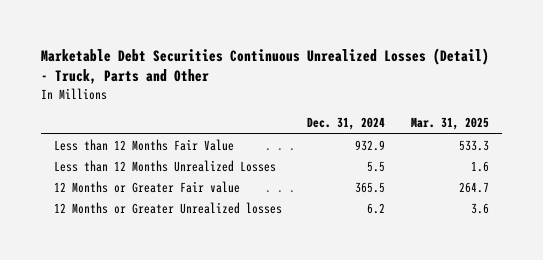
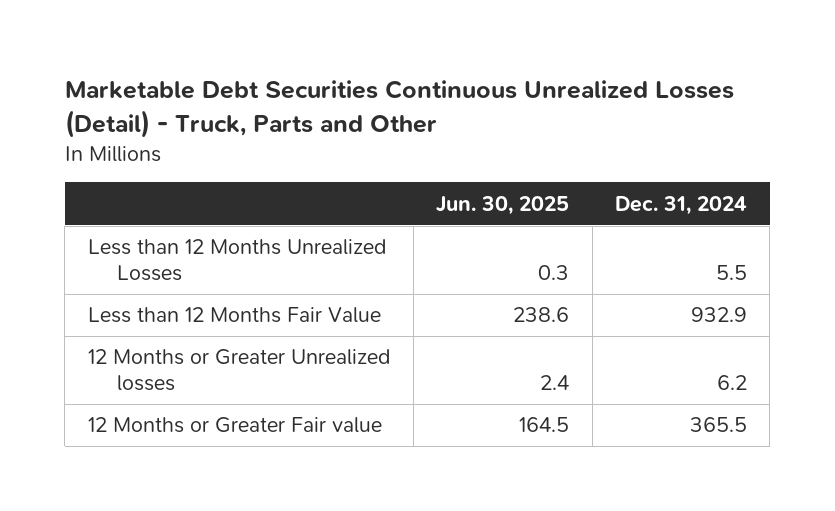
[411,117,490,131] Mar. 31, 2025 -> none
none -> [436,195,570,215] Jun. 30, 2025
[53,139,234,152] Less than 12 Months Fair Value -> [87,307,381,324] Less than 12 Months Fair Value
[53,181,240,194] 12 Months or Greater Fair value -> [87,417,382,434] 12 Months or Greater Fair value

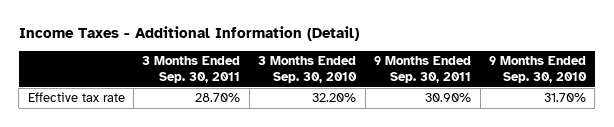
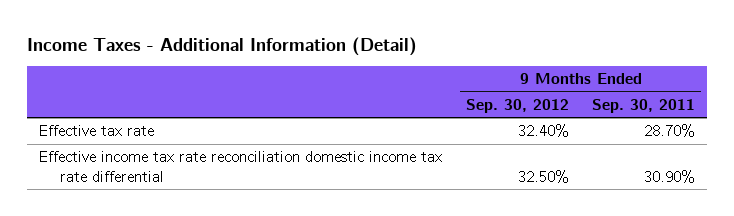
[142,56,241,84] 3 Months Ended Sep. 30, 2011 -> none
[258,56,358,84] 3 Months Ended Sep. 30, 2010 -> none
[488,56,587,84] 9 Months Ended Sep. 30, 2010 -> none
none -> [465,98,569,113] Sep. 30, 2012
[425,93,472,103] 30.90% -> [644,124,696,138] 28.70%
none -> [38,151,443,182] Effective income tax rate reconciliation domestic income tax rate differential

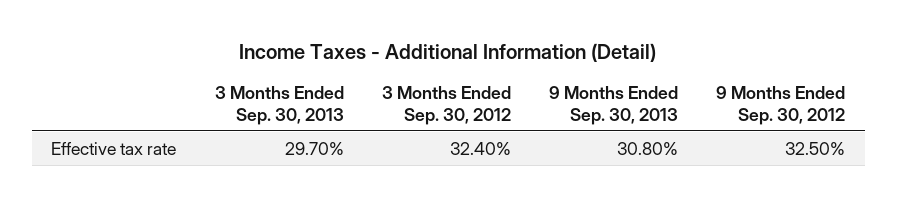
[592,98,696,113] Sep. 30, 2011 -> none
none -> [214,86,344,125] 3 Months Ended Sep. 30, 2013
none -> [381,86,511,125] 3 Months Ended Sep. 30, 2012
none -> [549,86,679,125] 9 Months Ended Sep. 30, 2013
[38,151,443,182] Effective income tax rate reconciliation domestic income tax rate differential -> none
[517,124,569,138] 32.40% -> [785,141,846,155] 32.50%

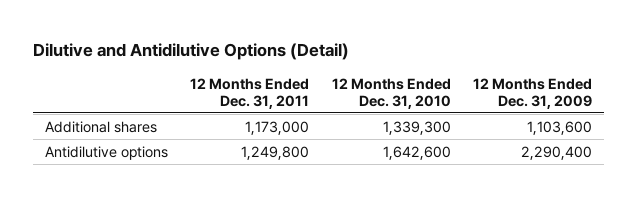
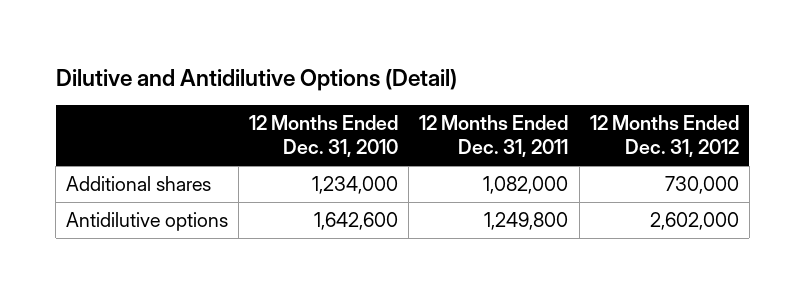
[473,77,593,109] 12 Months Ended Dec. 31, 2009 -> none
none -> [589,115,739,158] 12 Months Ended Dec. 31, 2012
[245,120,310,135] 1,173,000 -> [483,176,569,195] 1,082,000
[382,120,451,135] 1,339,300 -> [312,176,399,195] 1,234,000

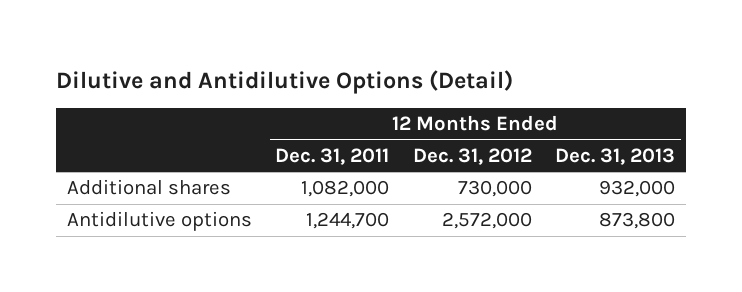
[249,115,399,158] 12 Months Ended Dec. 31, 2010 -> none
none -> [554,148,675,166] Dec. 31, 2013
[484,212,569,231] 1,249,800 -> [306,212,390,230] 1,244,700
[649,212,739,231] 2,602,000 -> [441,212,532,230] 2,572,000

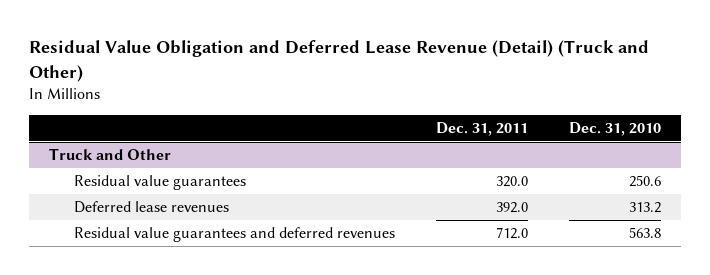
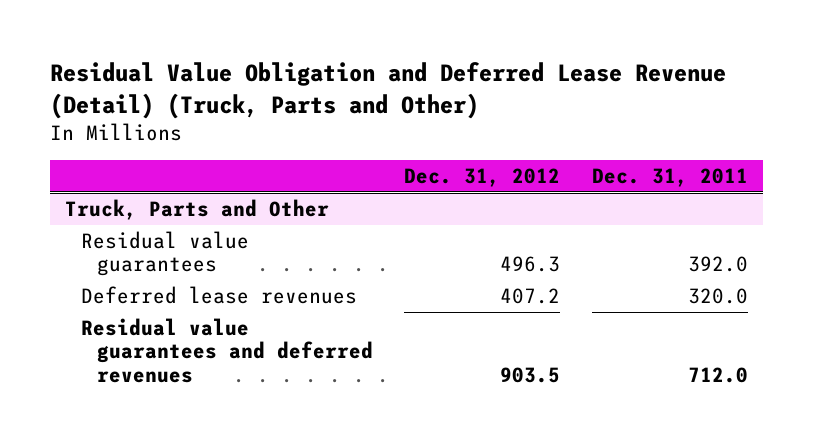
[28,40,649,83] Residual Value Obligation and Deferred Lease Revenue (Detail) (Truck and Other) -> [49,62,726,119] Residual Value Obligation and Deferred Lease Revenue (Detail) (Truck, Parts and Other)
[568,122,661,137] Dec. 31, 2010 -> none
none -> [404,168,561,188] Dec. 31, 2012
[49,147,172,160] Truck and Other -> [65,198,330,220] Truck, Parts and Other
[496,175,529,187] 320.0 -> [687,256,748,273] 392.0
[496,201,529,213] 392.0 -> [687,287,748,304] 320.0

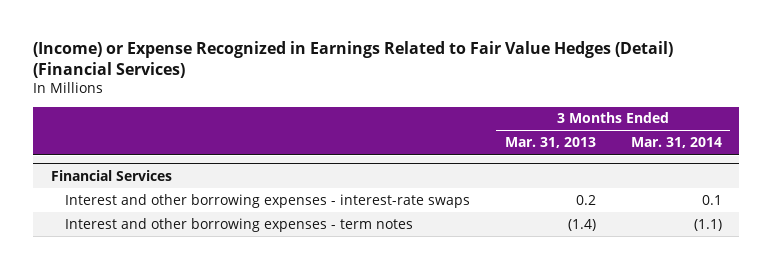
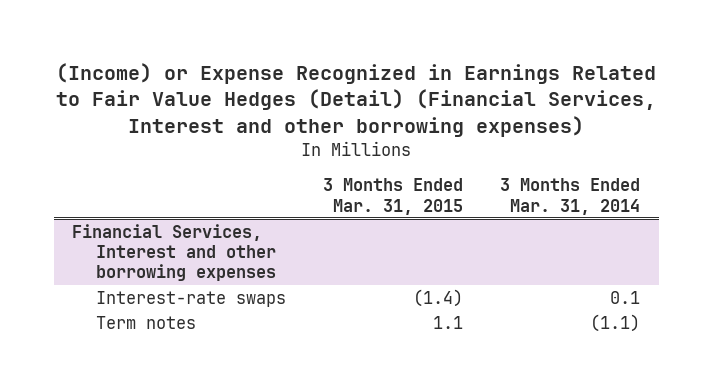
[33,41,674,79] (Income) or Expense Recognized in Earnings Related to Fair Value Hedges (Detail) (Financial Services) -> [56,62,657,137] (Income) or Expense Recognized in Earnings Related to Fair Value Hedges (Detail) (Financial Services, Interest and other borrowing expenses)
[504,137,596,149] Mar. 31, 2013 -> none
none -> [322,178,463,215] 3 Months Ended Mar. 31, 2015
[50,169,172,181] Financial Services -> none
none -> [72,223,276,282] Financial Services, Interest and other borrowing expenses
[64,193,470,208] Interest and other borrowing expenses - interest-rate swaps -> [95,290,286,307] Interest-rate swaps
[64,217,413,232] Interest and other borrowing expenses - term notes -> [95,315,196,329] Term notes

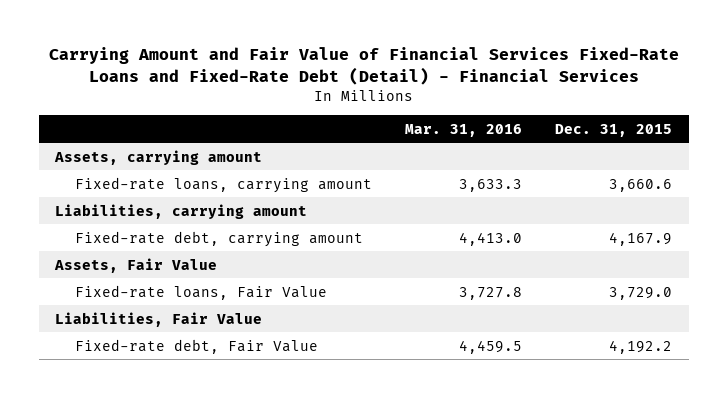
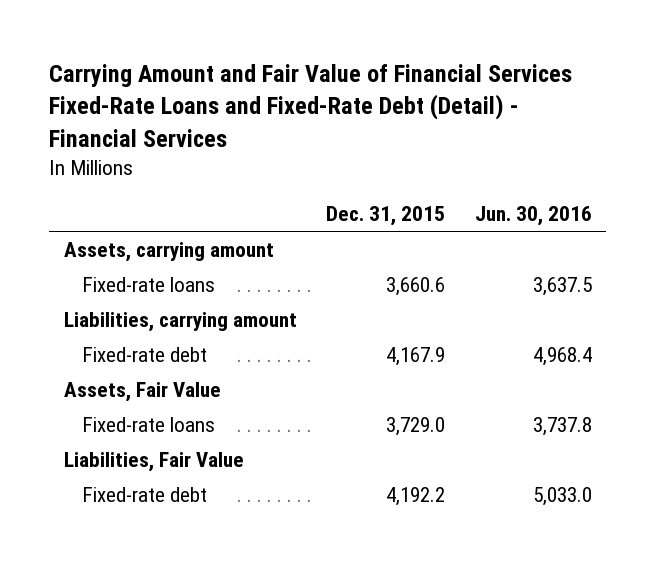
[405,123,523,137] Mar. 31, 2016 -> none
none -> [474,205,592,226] Jun. 30, 2016
[74,176,372,193] Fixed-rate loans, carrying amount -> [82,277,216,293] Fixed-rate loans
[74,230,363,247] Fixed-rate debt, carrying amount -> [82,347,208,363] Fixed-rate debt
[74,284,327,300] Fixed-rate loans, Fair Value -> [82,417,216,433] Fixed-rate loans
[74,338,318,354] Fixed-rate debt, Fair Value -> [82,487,208,503] Fixed-rate debt

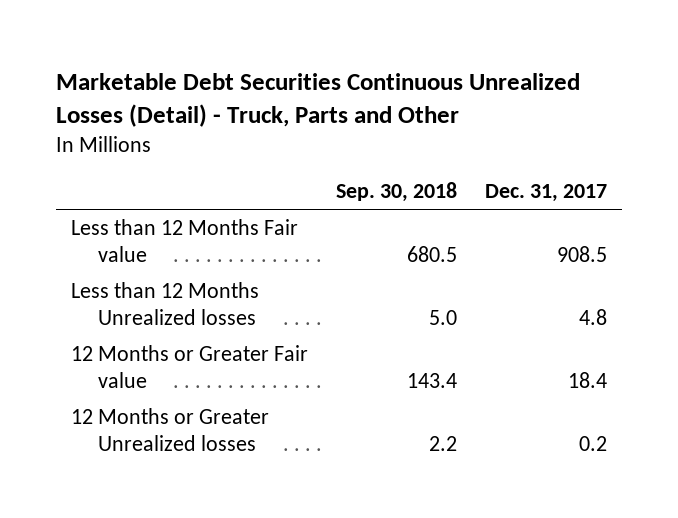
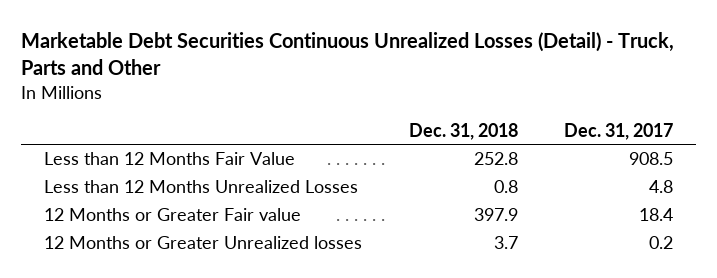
[335,182,457,203] Sep. 30, 2018 -> none
none -> [408,122,518,140] Dec. 31, 2018
[70,218,298,263] Less than 12 Months Fair value -> [44,152,296,166] Less than 12 Months Fair Value
[70,281,259,326] Less than 12 Months Unrealized losses -> [44,180,359,194] Less than 12 Months Unrealized Losses

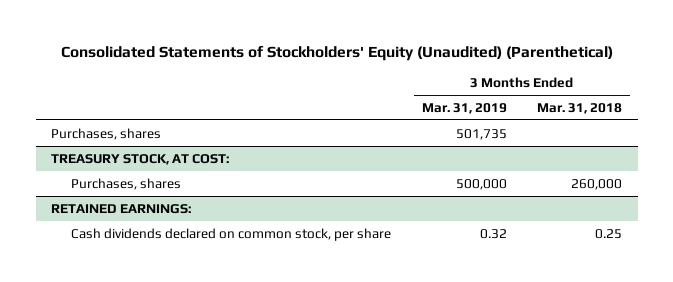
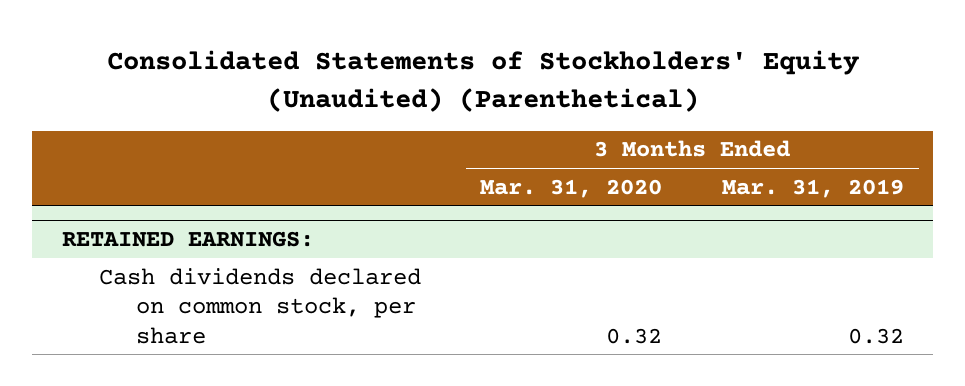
[537,102,623,114] Mar. 31, 2018 -> none
none -> [480,178,663,198] Mar. 31, 2020
[51,127,162,140] Purchases, shares -> none
[51,153,230,165] TREASURY STOCK, AT COST: -> none
[71,177,182,190] Purchases, shares -> none

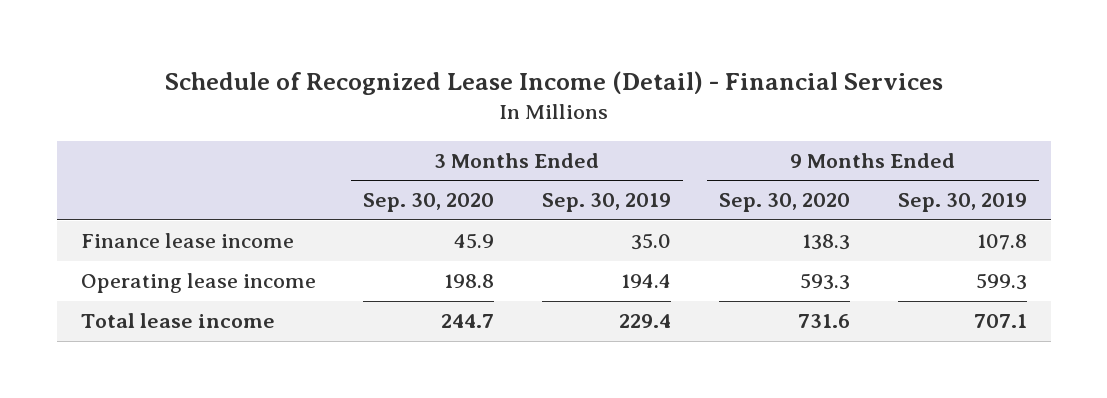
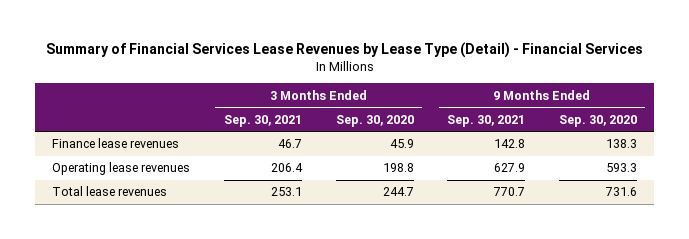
[164,71,943,96] Schedule of Recognized Lease Income (Detail) - Financial Services -> [45,42,643,59] Summary of Financial Services Lease Revenues by Lease Type (Detail) - Financial Services
[542,193,672,213] Sep. 30, 2019 -> none
[897,193,1027,213] Sep. 30, 2019 -> none
none -> [223,114,302,127] Sep. 30, 2021
none -> [447,114,526,127] Sep. 30, 2021
[80,233,294,249] Finance lease income -> [52,138,180,149] Finance lease revenues
[80,273,316,294] Operating lease income -> [52,162,191,176] Operating lease revenues
[80,313,275,329] Total lease income -> [52,186,168,197] Total lease revenues

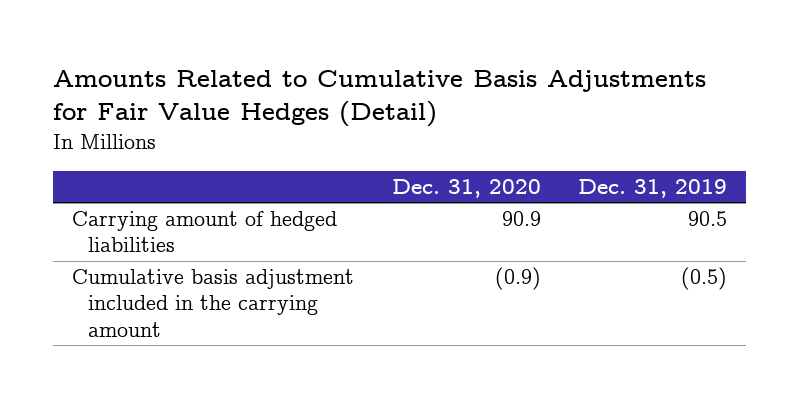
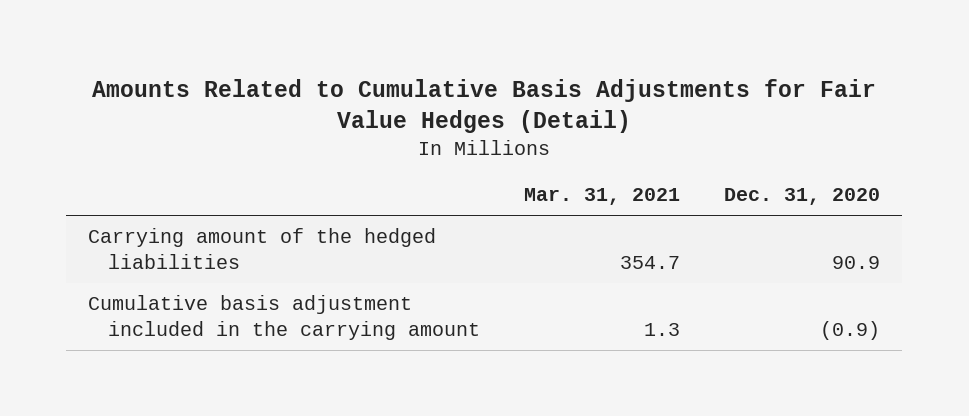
[578,178,728,198] Dec. 31, 2019 -> none
none -> [524,188,681,206] Mar. 31, 2021
[71,211,337,253] Carrying amount of hedged liabilities -> [88,228,437,269] Carrying amount of the hedged liabilities

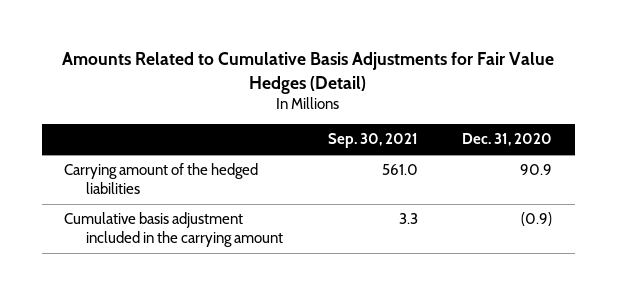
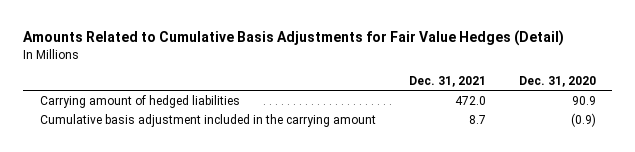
[327,133,418,149] Sep. 30, 2021 -> none
none -> [408,75,486,87] Dec. 31, 2021
[64,163,259,195] Carrying amount of the hedged liabilities -> [39,95,240,109] Carrying amount of hedged liabilities

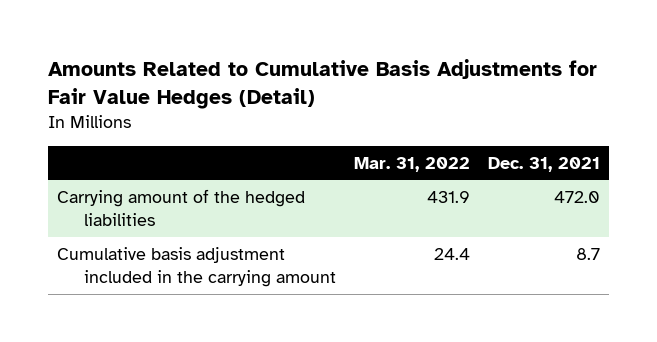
[518,75,596,87] Dec. 31, 2020 -> none
none -> [354,157,471,173] Mar. 31, 2022
[39,95,240,109] Carrying amount of hedged liabilities -> [57,188,306,227] Carrying amount of the hedged liabilities

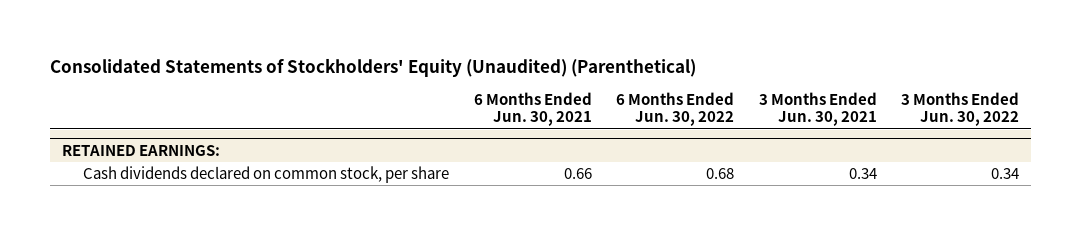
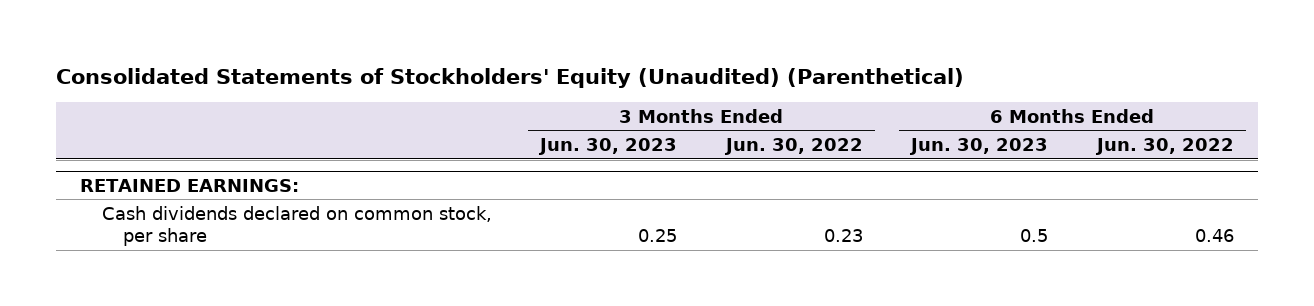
[473,92,592,127] 6 Months Ended Jun. 30, 2021 -> none
[758,92,877,127] 3 Months Ended Jun. 30, 2021 -> none
none -> [538,138,678,156] Jun. 30, 2023
none -> [909,138,1049,156] Jun. 30, 2023
[706,168,735,180] 0.68 -> [1194,228,1234,242] 0.46
[991,168,1020,180] 0.34 -> [823,228,863,242] 0.23

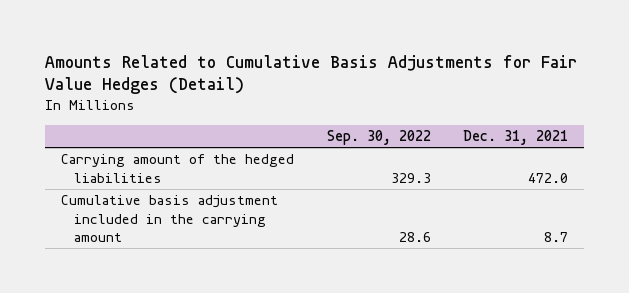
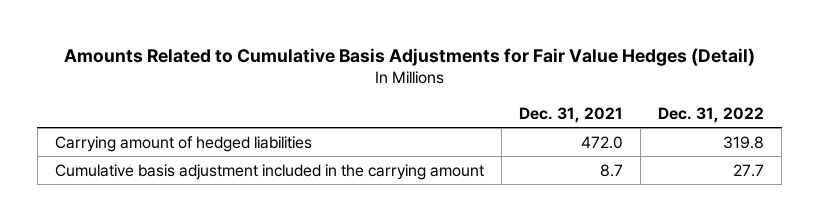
[326,130,431,146] Sep. 30, 2022 -> none
none -> [658,106,765,123] Dec. 31, 2022
[61,154,295,183] Carrying amount of the hedged liabilities -> [54,135,312,152] Carrying amount of hedged liabilities

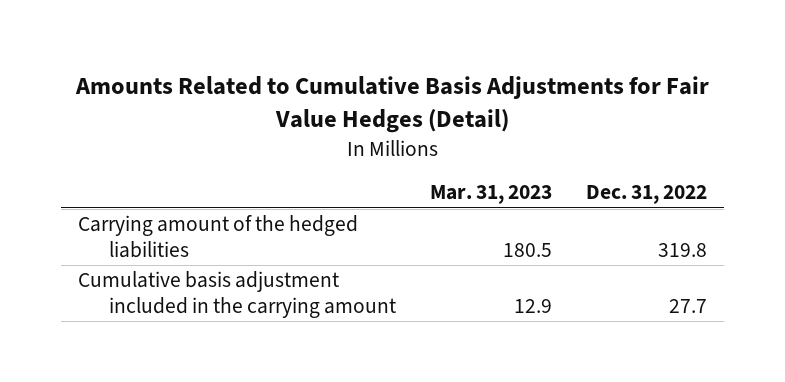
[519,106,624,123] Dec. 31, 2021 -> none
none -> [430,185,553,205] Mar. 31, 2023
[54,135,312,152] Carrying amount of hedged liabilities -> [77,215,358,258] Carrying amount of the hedged liabilities

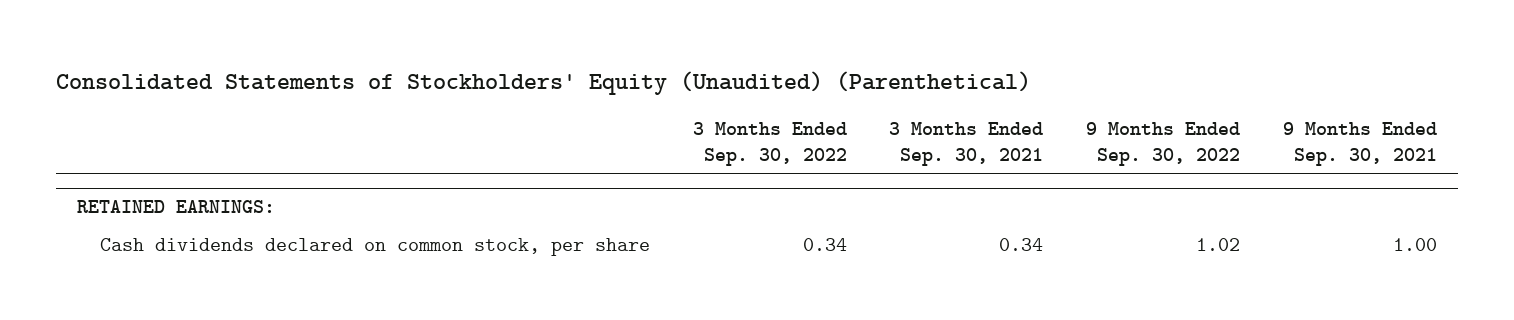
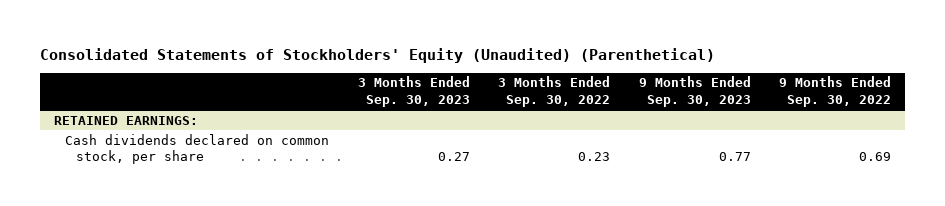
[889,122,1044,167] 3 Months Ended Sep. 30, 2021 -> none
[1282,122,1437,167] 9 Months Ended Sep. 30, 2021 -> none
none -> [357,76,470,107] 3 Months Ended Sep. 30, 2023
none -> [638,76,751,107] 9 Months Ended Sep. 30, 2023
[802,238,847,252] 0.34 -> [578,152,611,162] 0.23
[1196,238,1241,252] 1.02 -> [859,152,892,162] 0.69

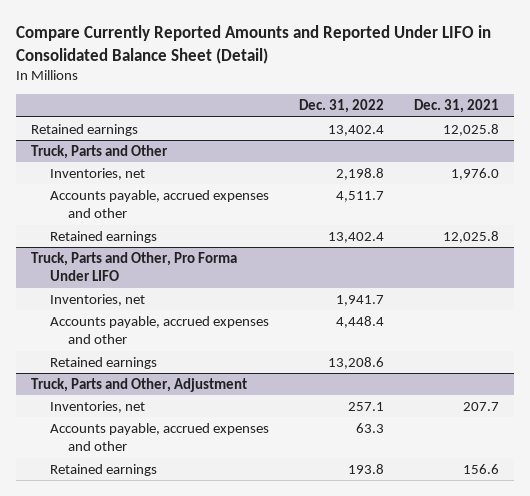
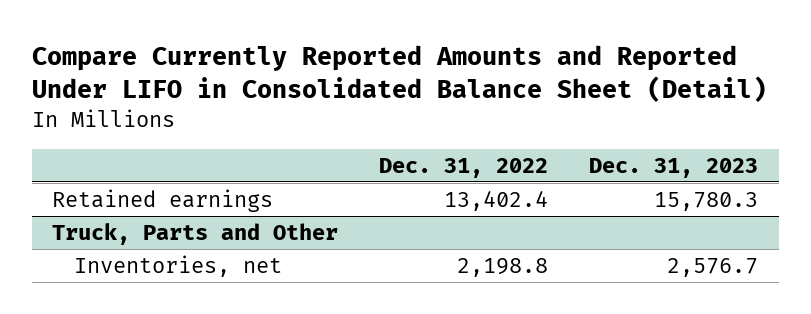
[414,99,500,114] Dec. 31, 2021 -> none
none -> [589,157,759,178] Dec. 31, 2023
[49,189,269,219] Accounts payable, accrued expenses and other -> none
[49,230,157,243] Retained earnings -> none
[30,251,237,282] Truck, Parts and Other, Pro Forma Under LIFO -> none
[49,293,145,306] Inventories, net -> none
[49,315,269,345] Accounts payable, accrued expenses and other -> none
[49,356,157,369] Retained earnings -> none
[30,377,247,392] Truck, Parts and Other, Adjustment -> none
[49,400,145,413] Inventories, net -> none
[49,422,269,452] Accounts payable, accrued expenses and other -> none
[49,463,157,476] Retained earnings -> none

